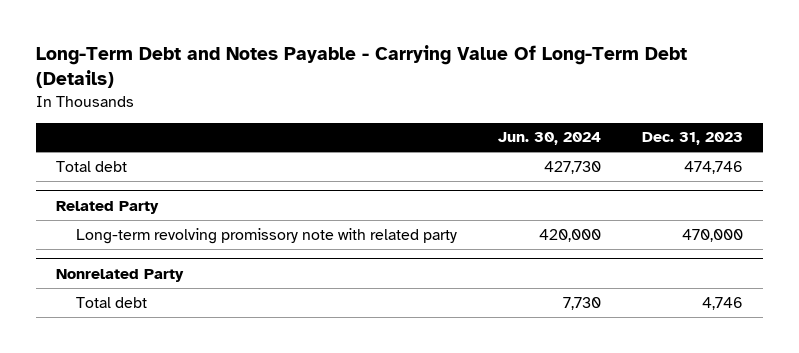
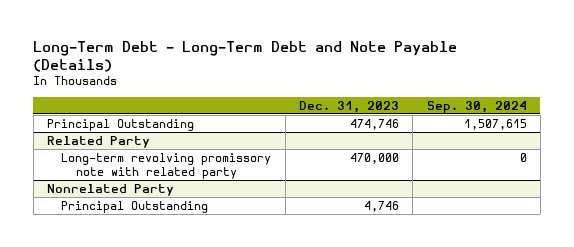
[35,45,687,89] Long-Term Debt and Notes Payable - Carrying Value Of Long-Term Debt (Details) -> [33,40,458,72] Long-Term Debt - Long-Term Debt and Note Payable (Details)
[497,132,601,146] Jun. 30, 2024 -> none
none -> [426,100,527,113] Sep. 30, 2024
[56,160,128,172] Total debt -> [47,118,195,131] Principal Outstanding
[75,296,147,308] Total debt -> [61,200,209,213] Principal Outstanding

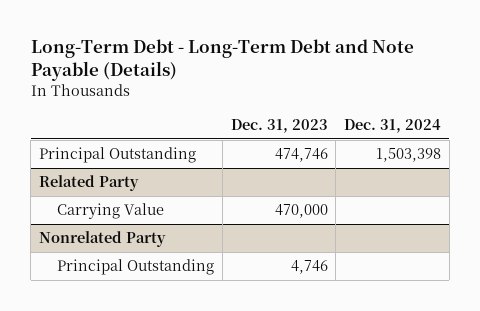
[426,100,527,113] Sep. 30, 2024 -> none
none -> [343,118,441,133] Dec. 31, 2024
[61,152,272,179] Long-term revolving promissory note with related party -> [57,203,165,220] Carrying Value

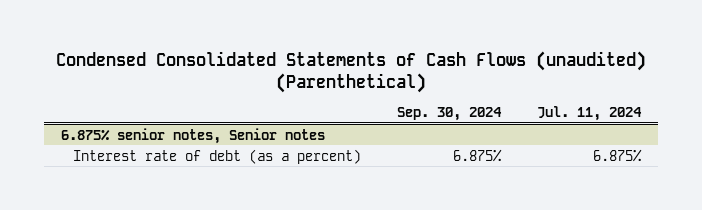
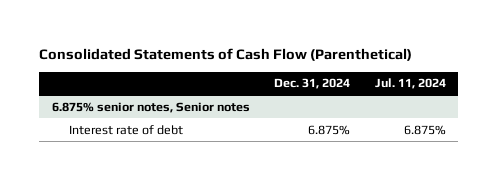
[55,50,646,93] Condensed Consolidated Statements of Cash Flows (unaudited) (Parenthetical) -> [39,47,413,61] Consolidated Statements of Cash Flow (Parenthetical)
[396,107,502,122] Sep. 30, 2024 -> none
none -> [274,78,351,90] Dec. 31, 2024
[73,148,362,164] Interest rate of debt (as a percent) -> [68,124,183,135] Interest rate of debt

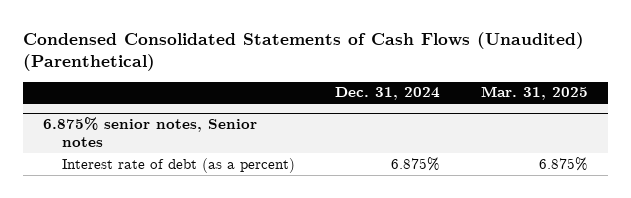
[39,47,413,61] Consolidated Statements of Cash Flow (Parenthetical) -> [22,32,584,72] Condensed Consolidated Statements of Cash Flows (Unaudited) (Parenthetical)
[375,78,447,90] Jul. 11, 2024 -> none
none -> [480,86,588,101] Mar. 31, 2025
[68,124,183,135] Interest rate of debt -> [61,157,295,173] Interest rate of debt (as a percent)

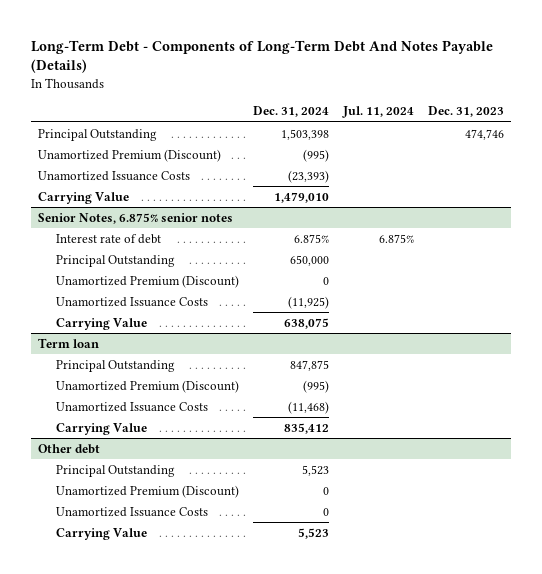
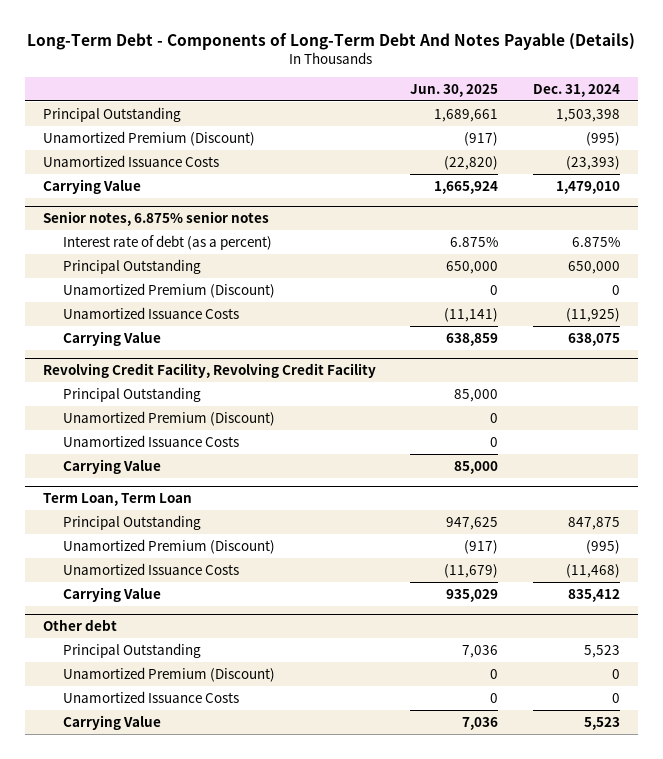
[342,106,415,119] Jul. 11, 2024 -> none
[428,106,505,118] Dec. 31, 2023 -> none
none -> [410,83,499,97] Jun. 30, 2025
[37,212,233,224] Senior Notes, 6.875% senior notes -> [42,211,269,227] Senior notes, 6.875% senior notes
[56,233,162,244] Interest rate of debt -> [63,234,273,250] Interest rate of debt (as a percent)
none -> [42,363,376,379] Revolving Credit Facility, Revolving Credit Facility
none -> [63,386,202,402] Principal Outstanding
none -> [63,410,276,426] Unamortized Premium (Discount)
none -> [63,434,240,447] Unamortized Issuance Costs
none -> [63,458,162,474] Carrying Value
[37,337,99,348] Term loan -> [42,493,192,507] Term Loan, Term Loan

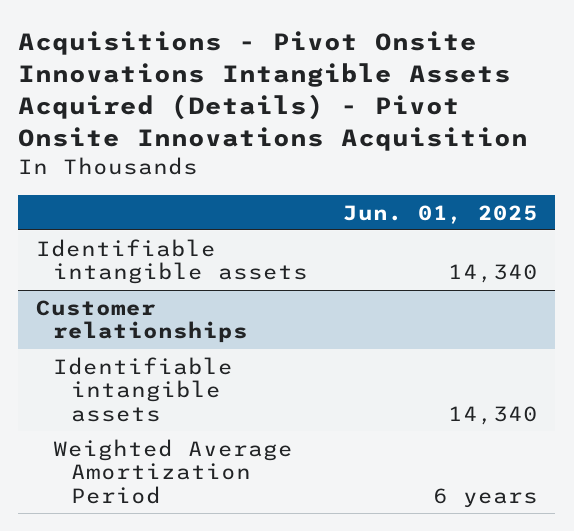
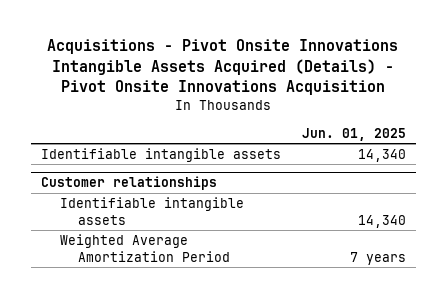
[433,488,539,509] 6 years -> [349,251,406,265] 7 years

